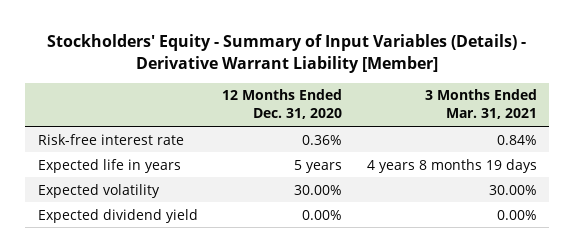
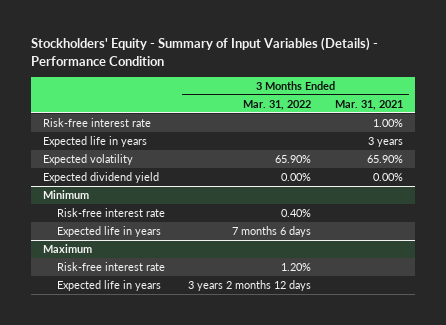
[47,33,527,73] Stockholders' Equity - Summary of Input Variables (Details) - Derivative Warrant Liability [Member] -> [31,37,379,66] Stockholders' Equity - Summary of Input Variables (Details) - Performance Condition
[222,89,343,120] 12 Months Ended Dec. 31, 2020 -> none
none -> [243,99,312,110] Mar. 31, 2022
[496,134,537,145] 0.84% -> [373,118,404,127] 1.00%
[366,158,537,173] 4 years 8 months 19 days -> [368,136,404,147] 3 years
[488,184,537,195] 30.00% -> [367,154,404,163] 65.90%
none -> [42,189,89,199] Minimum
none -> [56,207,165,217] Risk-free interest rate
none -> [56,225,161,237] Expected life in years
none -> [42,243,92,253] Maximum
none -> [56,261,165,271] Risk-free interest rate
none -> [56,279,161,291] Expected life in years

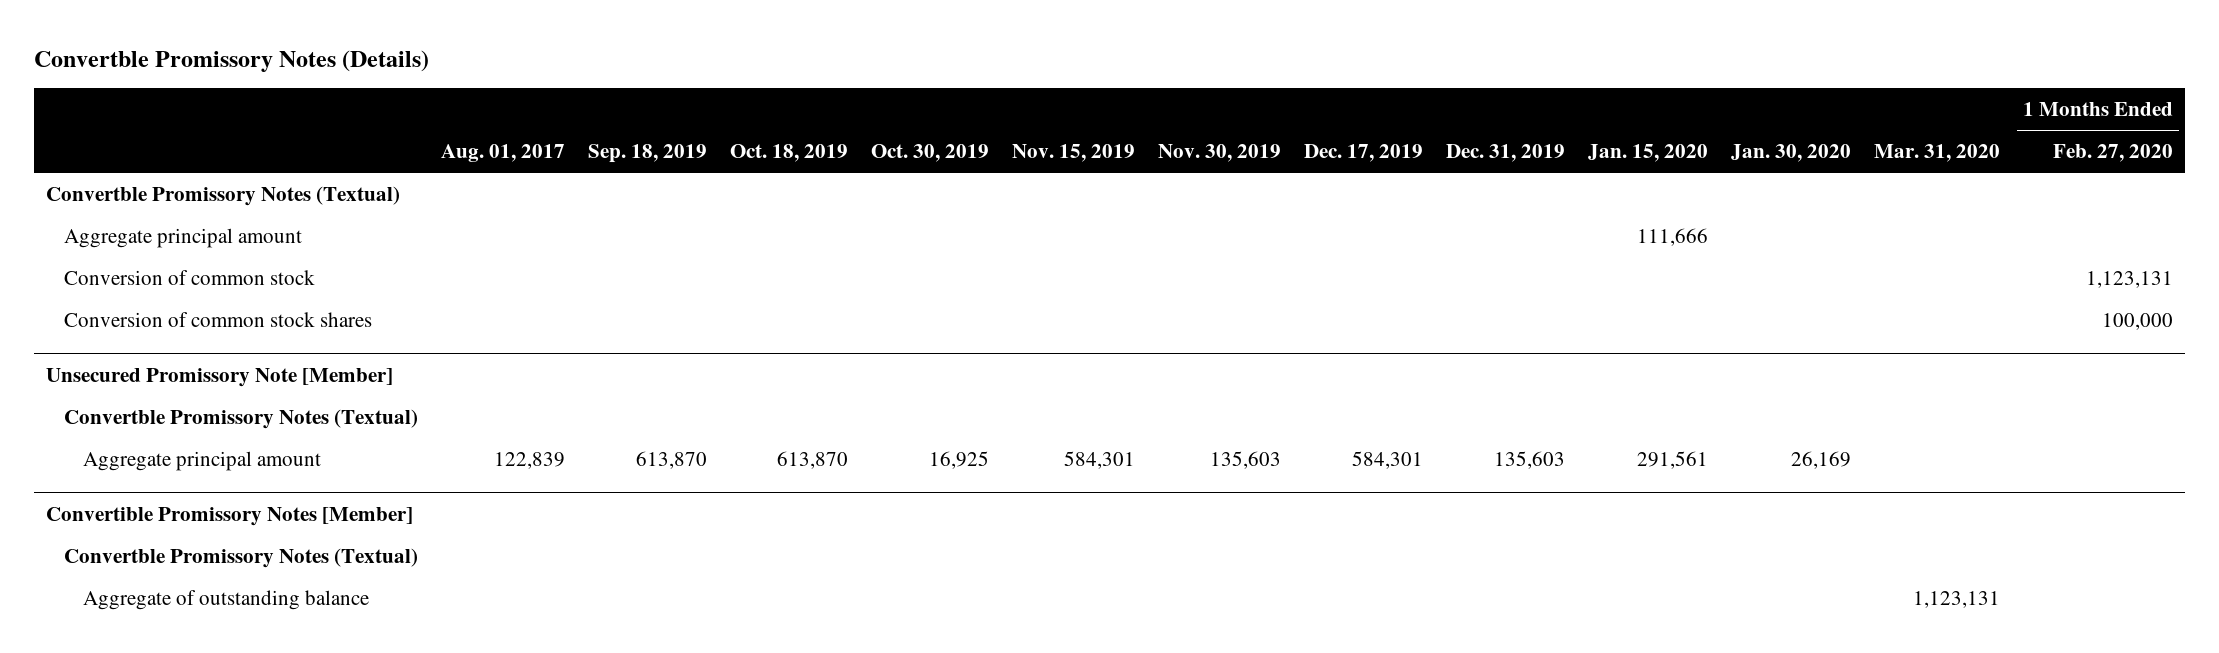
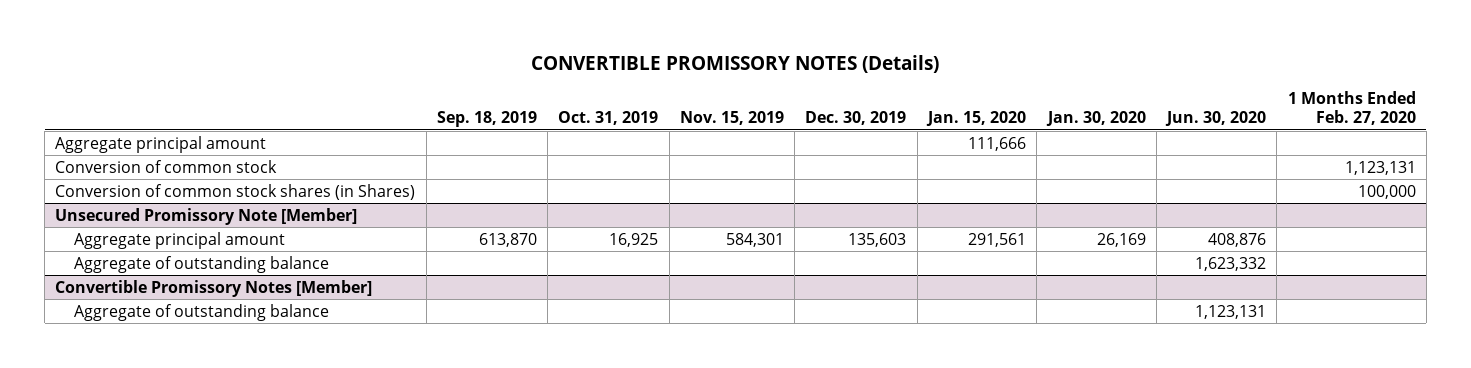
[34,50,430,73] Convertble Promissory Notes (Details) -> [531,54,940,73] CONVERTIBLE PROMISSORY NOTES (Details)
[441,144,566,163] Aug. 01, 2017 -> none
[730,144,849,163] Oct. 18, 2019 -> none
[871,144,990,163] Oct. 30, 2019 -> none
[1158,144,1282,163] Nov. 30, 2019 -> none
[1304,144,1424,163] Dec. 17, 2019 -> none
[1446,144,1566,163] Dec. 31, 2019 -> none
[1874,144,2001,163] Mar. 31, 2020 -> none
none -> [558,111,659,126] Oct. 31, 2019
none -> [805,111,907,126] Dec. 30, 2019
none -> [1165,111,1267,127] Jun. 30, 2020
[45,185,400,206] Convertble Promissory Notes (Textual) -> none
[64,311,373,327] Conversion of common stock shares -> [55,183,416,200] Conversion of common stock shares (in Shares)
[64,408,419,429] Convertble Promissory Notes (Textual) -> none
none -> [74,255,330,273] Aggregate of outstanding balance
[64,547,419,568] Convertble Promissory Notes (Textual) -> none

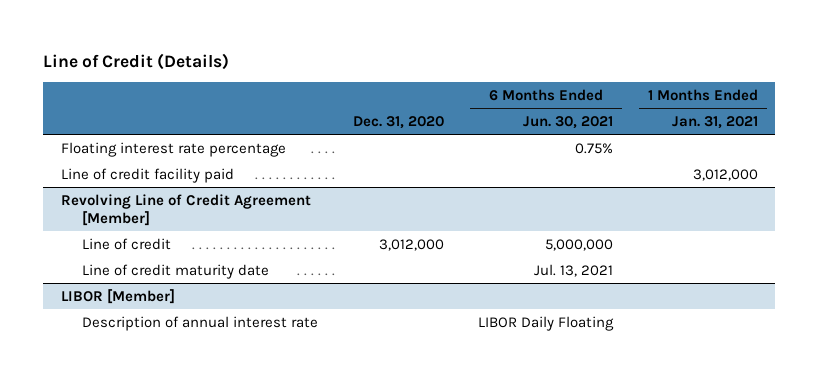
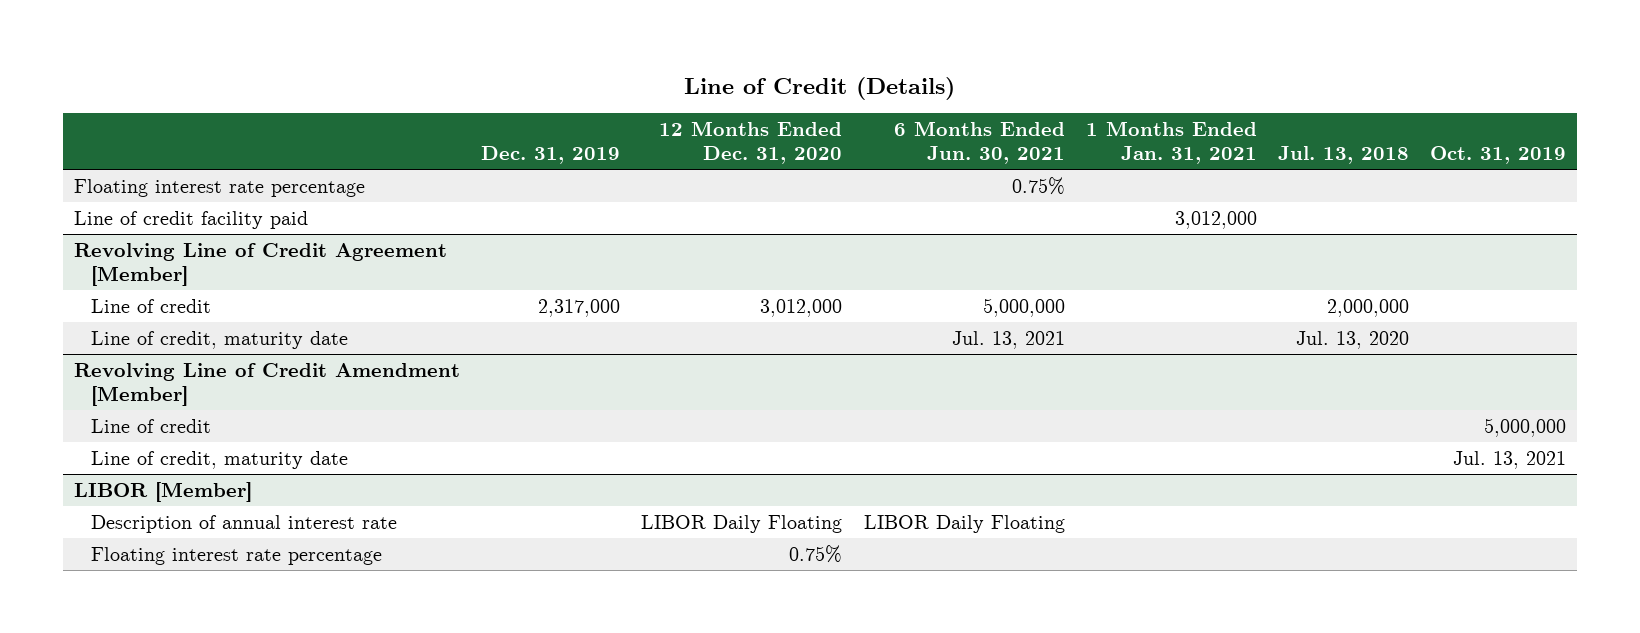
[352,116,444,130] Dec. 31, 2020 -> none
none -> [481,146,621,165] Dec. 31, 2019
none -> [659,120,843,165] 12 Months Ended Dec. 31, 2020
none -> [1277,146,1409,165] Jul. 13, 2018
none -> [1429,146,1566,165] Oct. 31, 2019
[82,263,270,279] Line of credit maturity date -> [91,330,349,349] Line of credit, maturity date
none -> [74,362,461,407] Revolving Line of Credit Amendment [Member]
none -> [91,418,212,433] Line of credit
none -> [91,450,349,469] Line of credit, maturity date
none -> [91,546,383,565] Floating interest rate percentage

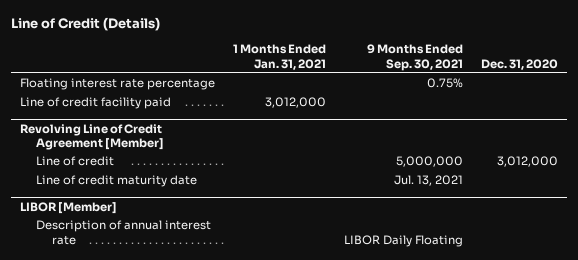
[481,146,621,165] Dec. 31, 2019 -> none
[659,120,843,165] 12 Months Ended Dec. 31, 2020 -> none
[893,120,1065,165] 6 Months Ended Jun. 30, 2021 -> none
[1277,146,1409,165] Jul. 13, 2018 -> none
[1429,146,1566,165] Oct. 31, 2019 -> none
none -> [366,44,463,71] 9 Months Ended Sep. 30, 2021
none -> [481,58,559,70] Dec. 31, 2020
[74,362,461,407] Revolving Line of Credit Amendment [Member] -> none
[91,418,212,433] Line of credit -> none
[91,450,349,469] Line of credit, maturity date -> none
[91,330,349,349] Line of credit, maturity date -> [35,175,197,188] Line of credit maturity date
[91,546,383,565] Floating interest rate percentage -> none

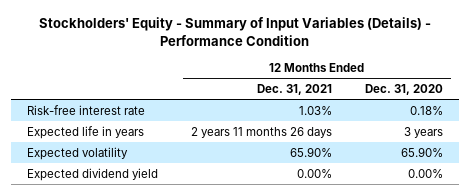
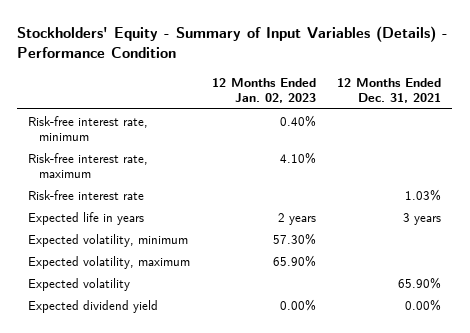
[364,83,443,95] Dec. 31, 2020 -> none
none -> [211,77,316,104] 12 Months Ended Jan. 02, 2023
none -> [28,115,149,142] Risk-free interest rate, minimum
none -> [28,152,149,179] Risk-free interest rate, maximum
[190,126,332,138] 2 years 11 months 26 days -> [403,212,442,225] 3 years
none -> [28,233,189,247] Expected volatility, minimum
none -> [28,255,191,269] Expected volatility, maximum

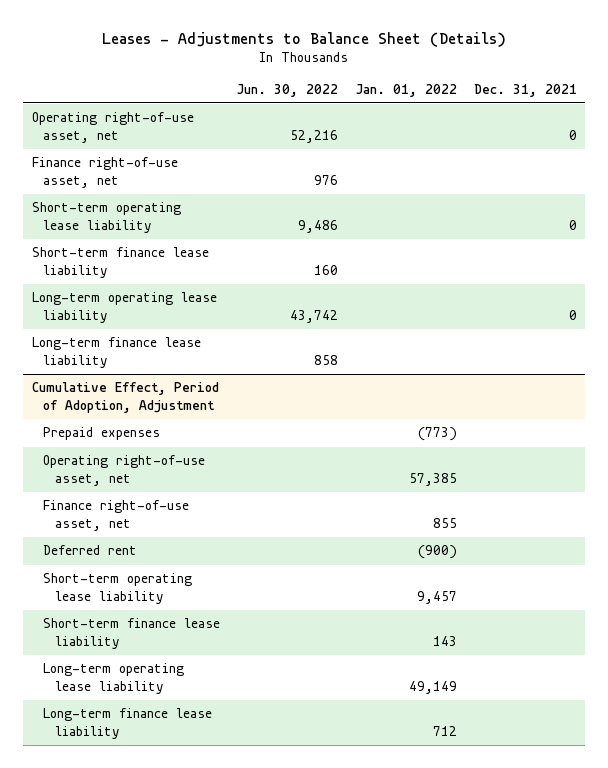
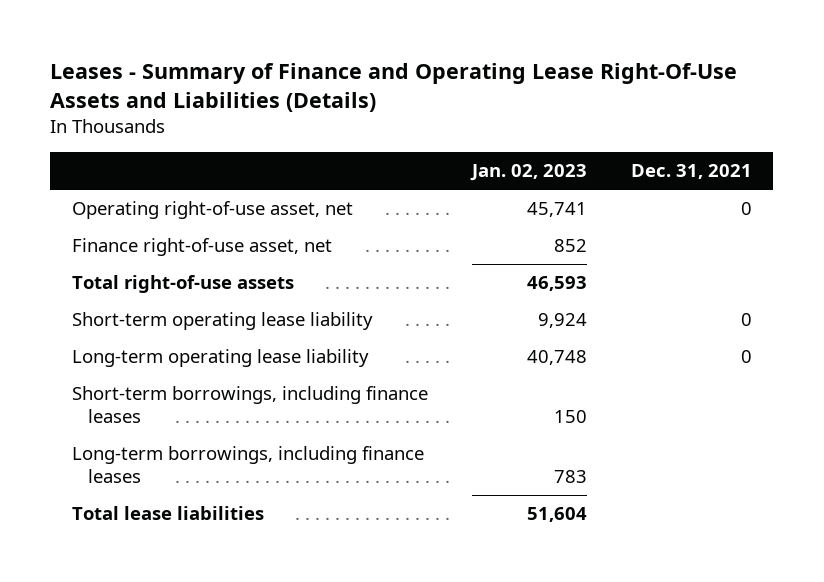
[102,31,507,47] Leases - Adjustments to Balance Sheet (Details) -> [50,63,738,113] Leases - Summary of Finance and Operating Lease Right-Of-Use Assets and Liabilities (Details)
[237,83,339,97] Jun. 30, 2022 -> none
[355,83,457,97] Jan. 01, 2022 -> none
none -> [469,164,587,182] Jan. 02, 2023
none -> [72,275,295,294] Total right-of-use assets
[31,247,209,278] Short-term finance lease liability -> none
[31,382,219,413] Cumulative Effect, Period of Adoption, Adjustment -> none
[43,427,161,441] Prepaid expenses -> none
[43,455,206,486] Operating right-of-use asset, net -> none
[43,500,190,531] Finance right-of-use asset, net -> none
[43,545,138,556] Deferred rent -> none
[43,573,193,604] Short-term operating lease liability -> none
[43,618,221,649] Short-term finance lease liability -> none
[43,663,185,694] Long-term operating lease liability -> none
[43,708,213,739] Long-term finance lease liability -> none
none -> [72,386,429,424] Short-term borrowings, including finance leases
[31,337,201,368] Long-term finance lease liability -> [72,446,425,484] Long-term borrowings, including finance leases
none -> [72,506,265,521] Total lease liabilities

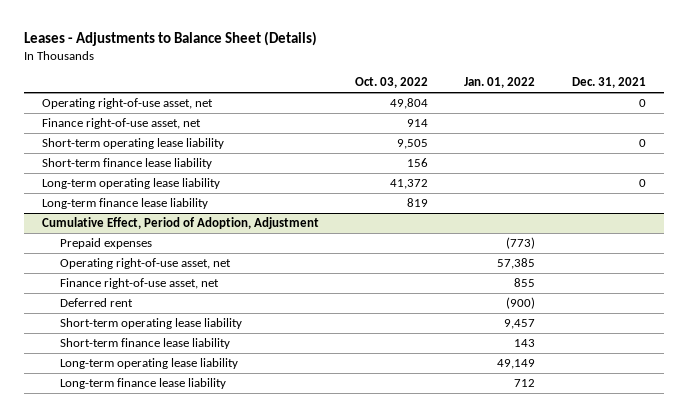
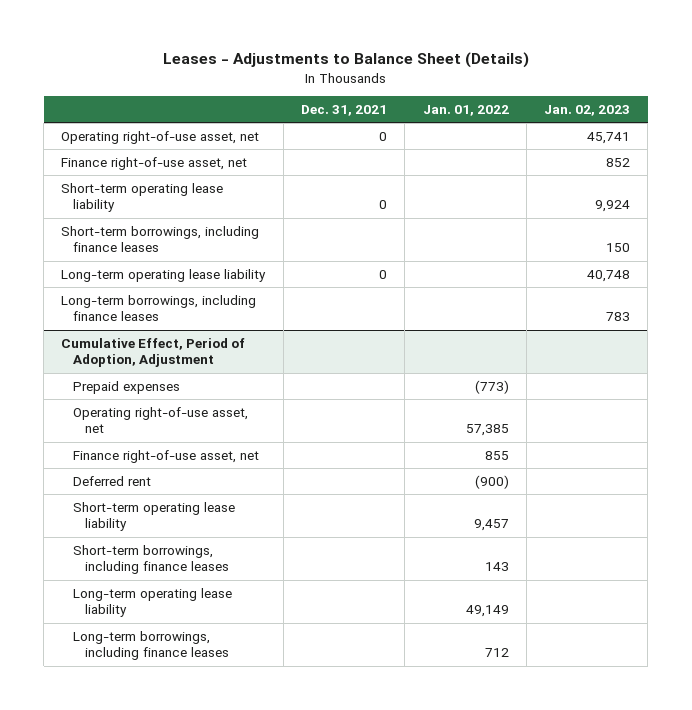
[354,77,428,89] Oct. 03, 2022 -> none
none -> [544,104,631,116] Jan. 02, 2023
[41,158,212,170] Short-term finance lease liability -> [61,225,260,253] Short-term borrowings, including finance leases
[41,198,208,210] Long-term finance lease liability -> [61,294,257,322] Long-term borrowings, including finance leases
[60,338,231,350] Short-term finance lease liability -> [73,544,230,575] Short-term borrowings, including finance leases
[60,378,227,390] Long-term finance lease liability -> [73,630,230,661] Long-term borrowings, including finance leases

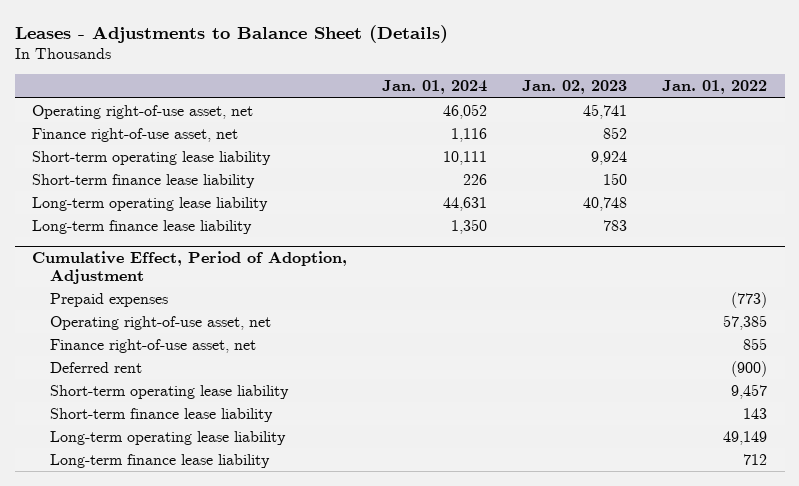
[301,104,388,116] Dec. 31, 2021 -> none
none -> [382,80,488,95] Jan. 01, 2024
[61,225,260,253] Short-term borrowings, including finance leases -> [32,173,256,188] Short-term finance lease liability
[61,294,257,322] Long-term borrowings, including finance leases -> [32,219,253,234] Long-term finance lease liability
[73,544,230,575] Short-term borrowings, including finance leases -> [49,407,273,422] Short-term finance lease liability
[73,630,230,661] Long-term borrowings, including finance leases -> [49,453,270,468] Long-term finance lease liability

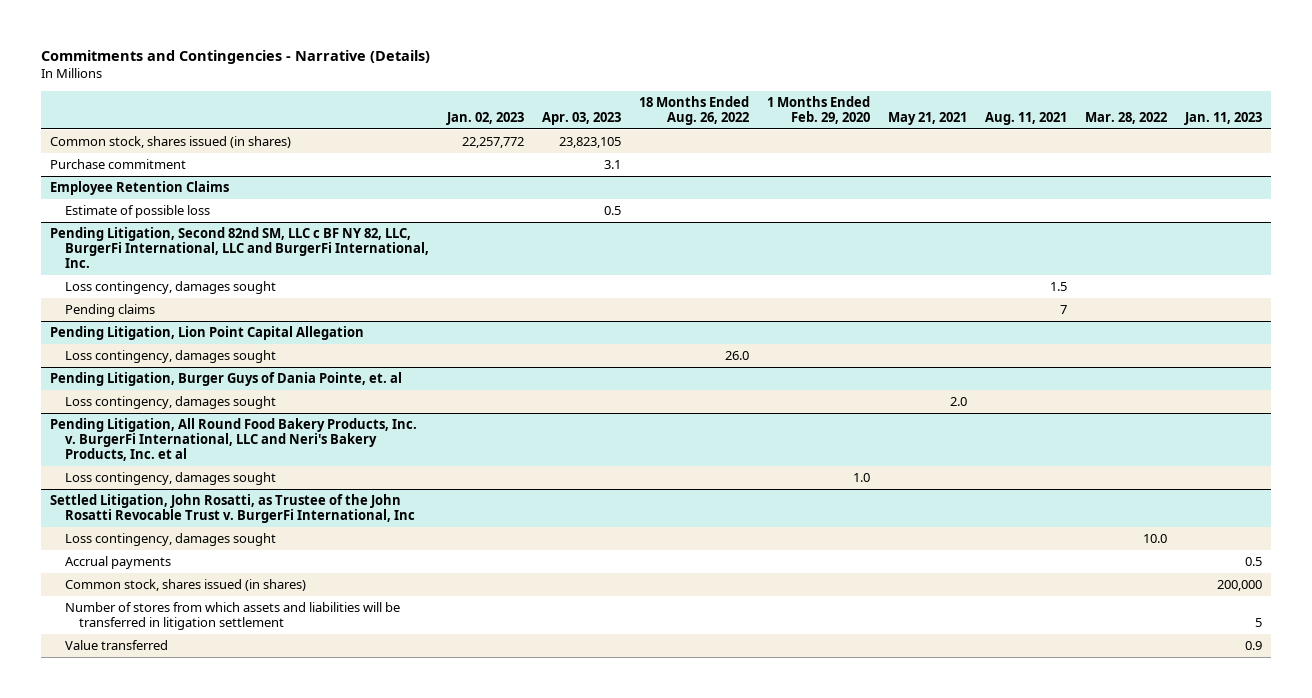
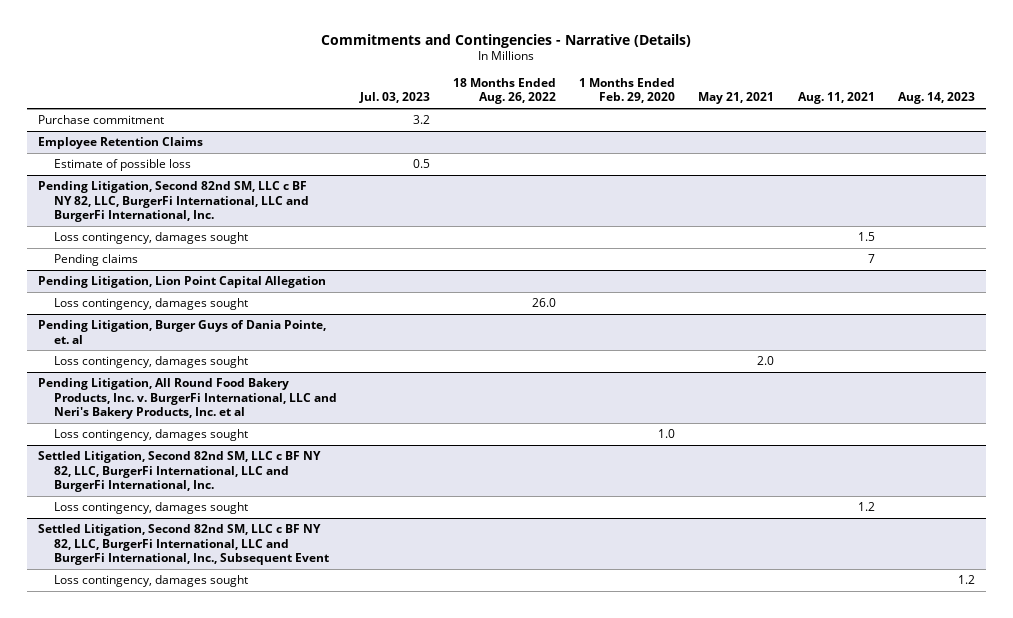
[445,112,524,126] Jan. 02, 2023 -> none
[541,112,621,126] Apr. 03, 2023 -> none
[1085,112,1168,125] Mar. 28, 2022 -> none
[1184,112,1263,126] Jan. 11, 2023 -> none
none -> [358,92,430,104] Jul. 03, 2023
none -> [897,92,975,105] Aug. 14, 2023
[50,135,292,148] Common stock, shares issued (in shares) -> none
[50,493,415,523] Settled Litigation, John Rosatti, as Trustee of the John Rosatti Revocable Trust v. BurgerFi International, Inc -> none
[64,532,276,546] Loss contingency, damages sought -> none
[64,555,171,569] Accrual payments -> none
[64,578,306,591] Common stock, shares issued (in shares) -> none
[64,601,400,630] Number of stores from which assets and liabilities will be transferred in litigation settlement -> none
[64,639,168,650] Value transferred -> none
none -> [38,451,322,493] Settled Litigation, Second 82nd SM, LLC c BF NY 82, LLC, BurgerFi International, LLC and BurgerFi International, Inc.
none -> [53,502,248,515] Loss contingency, damages sought
none -> [38,524,329,566] Settled Litigation, Second 82nd SM, LLC c BF NY 82, LLC, BurgerFi International, LLC and BurgerFi International, Inc., Subsequent Event
none -> [53,575,248,588] Loss contingency, damages sought

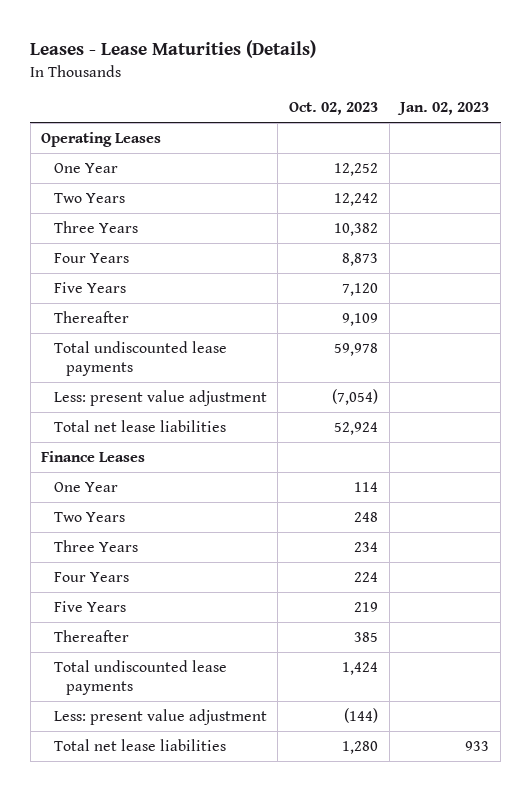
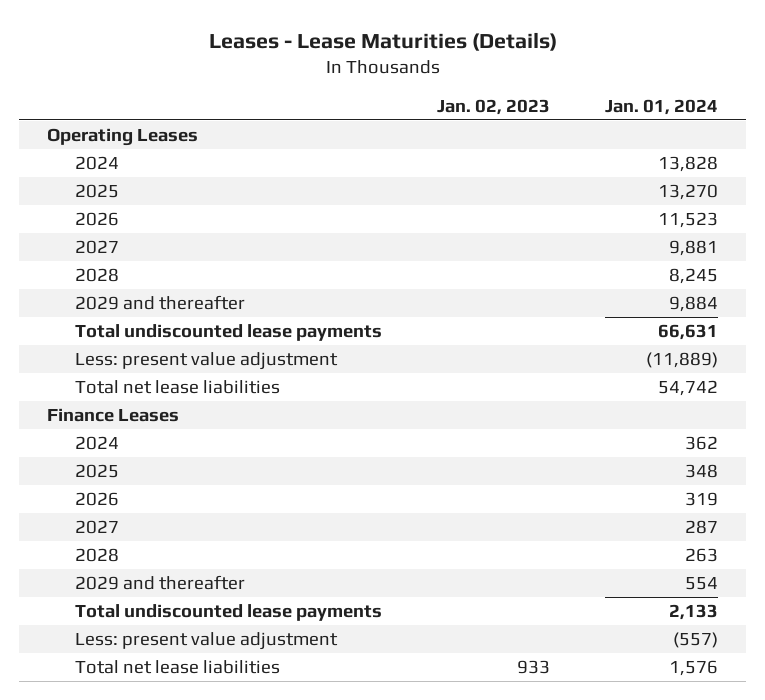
[289,102,379,116] Oct. 02, 2023 -> none
none -> [605,98,719,115] Jan. 01, 2024
[53,162,118,173] One Year -> [74,155,119,170] 2024
[53,192,125,203] Two Years -> [74,183,119,198] 2025
[53,220,138,233] Three Years -> [74,211,119,226] 2026
[53,252,129,263] Four Years -> [74,239,119,254] 2027
[53,281,126,293] Five Years -> [74,267,119,282] 2028
[53,310,129,323] Thereafter -> [74,294,245,310] 2029 and thereafter
[53,481,118,492] One Year -> [74,435,119,450] 2024
[53,511,125,522] Two Years -> [74,463,119,478] 2025
[53,539,138,552] Three Years -> [74,491,119,506] 2026
[53,571,129,582] Four Years -> [74,519,119,534] 2027
[53,600,126,612] Five Years -> [74,547,119,562] 2028
[53,629,129,642] Thereafter -> [74,574,245,590] 2029 and thereafter

